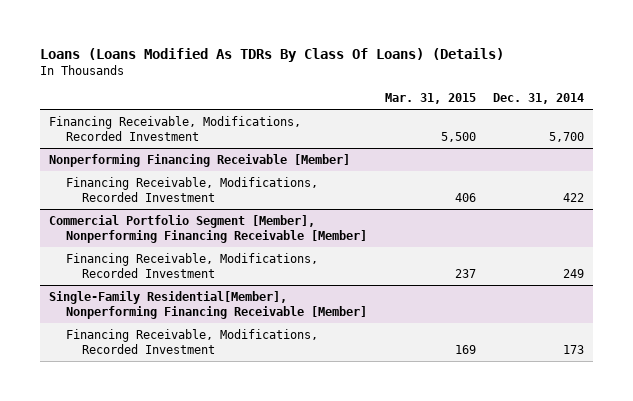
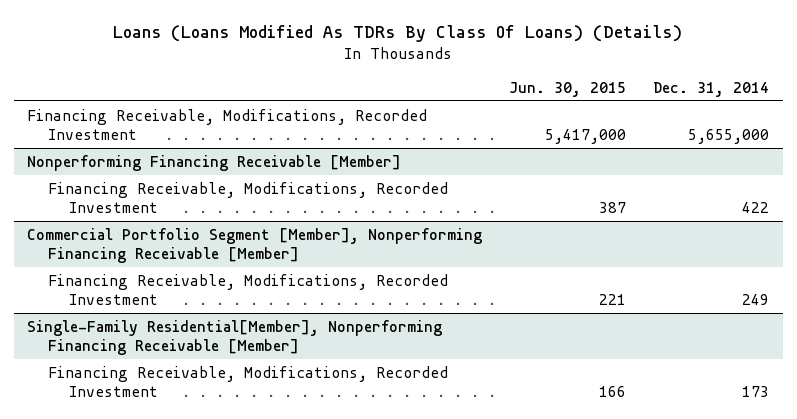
[384,93,476,105] Mar. 31, 2015 -> none
none -> [509,81,627,97] Jun. 30, 2015
[549,131,585,142] 5,700 -> [688,129,770,145] 5,655,000

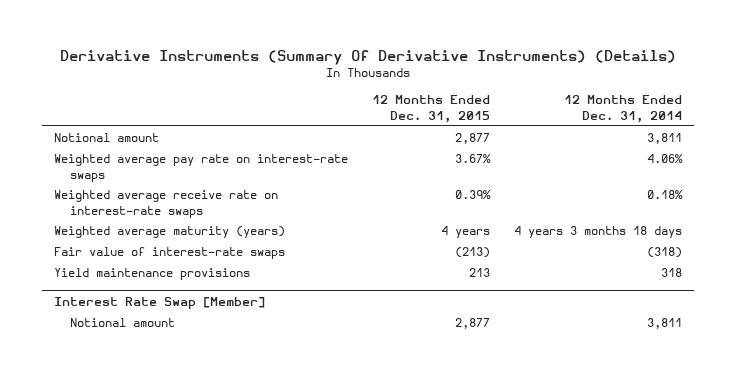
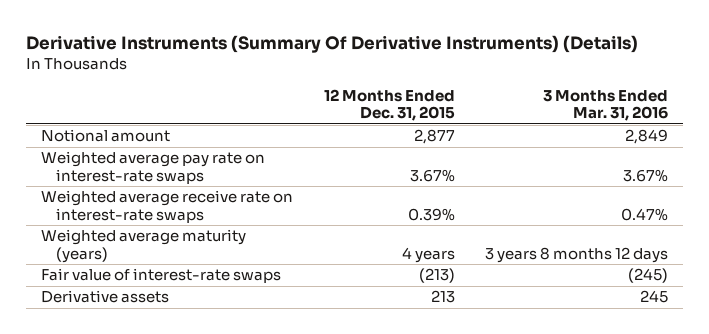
[564,95,683,123] 12 Months Ended Dec. 31, 2014 -> none
none -> [542,89,668,122] 3 Months Ended Mar. 31, 2016
[54,296,266,309] Interest Rate Swap [Member] -> none
[70,318,176,328] Notional amount -> none
[54,268,251,281] Yield maintenance provisions -> [41,290,170,304] Derivative assets

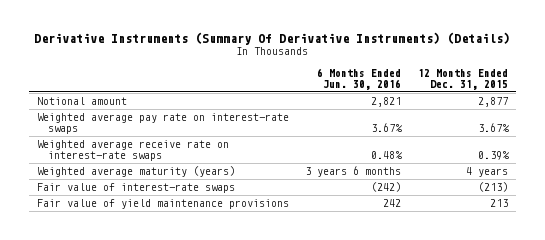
[542,89,668,122] 3 Months Ended Mar. 31, 2016 -> none
none -> [317,67,402,90] 6 Months Ended Jun. 30, 2016
[41,290,170,304] Derivative assets -> [37,199,290,210] Fair value of yield maintenance provisions

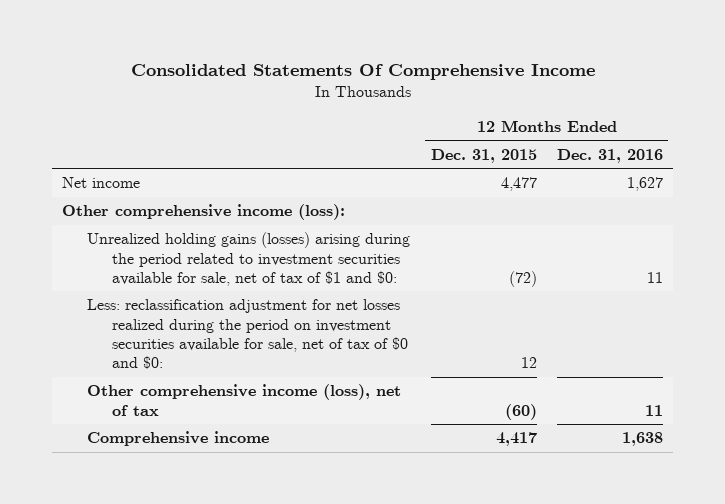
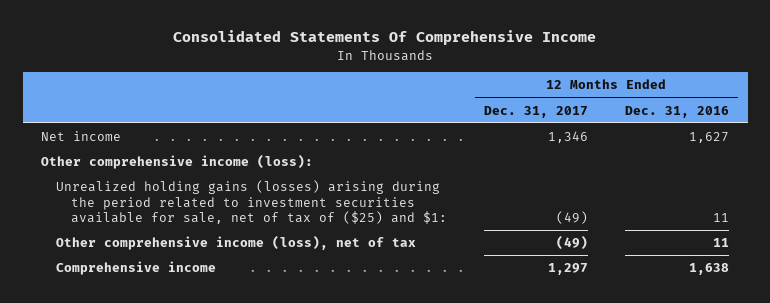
[430,148,537,163] Dec. 31, 2015 -> none
none -> [483,105,588,118] Dec. 31, 2017
[86,299,408,370] Less: reclassification adjustment for net losses realized during the period on investment securities available for sale, net of tax of $0 and $0: -> none
[86,232,410,286] Unrealized holding gains (losses) arising during the period related to investment securities available for sale, net of tax of $1 and $0: -> [55,180,447,225] Unrealized holding gains (losses) arising during the period related to investment securities available for sale, net of tax of ($25) and $1:

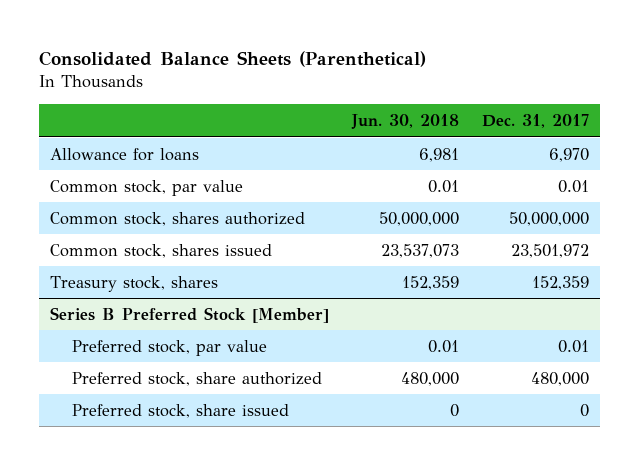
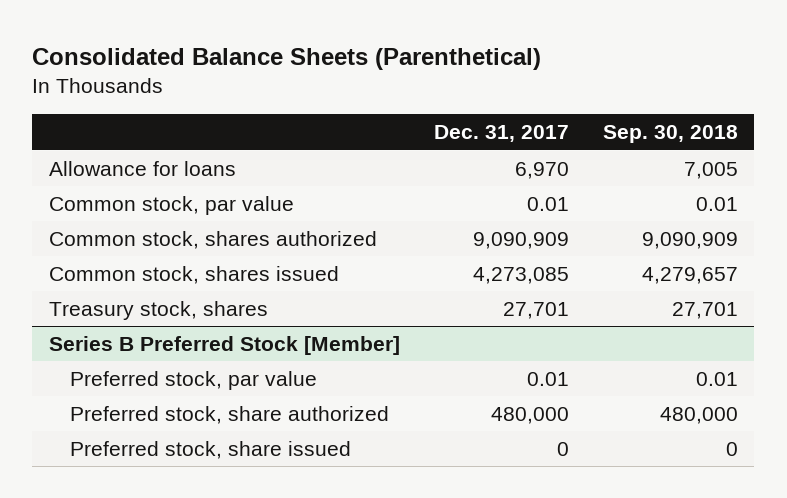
[351,114,460,130] Jun. 30, 2018 -> none
none -> [602,125,738,144] Sep. 30, 2018
[508,211,589,226] 50,000,000 -> [472,231,569,249] 9,090,909
[510,243,589,258] 23,501,972 -> [472,266,569,284] 4,273,085
[531,275,589,290] 152,359 -> [502,301,569,319] 27,701

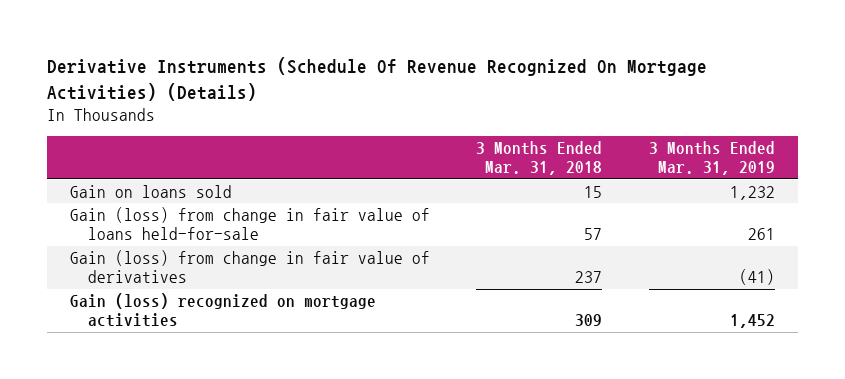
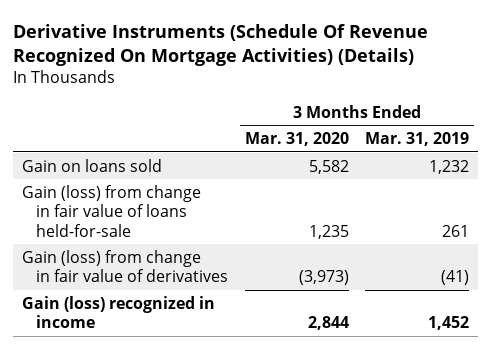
[476,141,603,176] 3 Months Ended Mar. 31, 2018 -> none
none -> [244,131,349,146] Mar. 31, 2020
[70,292,377,328] Gain (loss) recognized on mortgage activities -> [21,295,215,329] Gain (loss) recognized in income

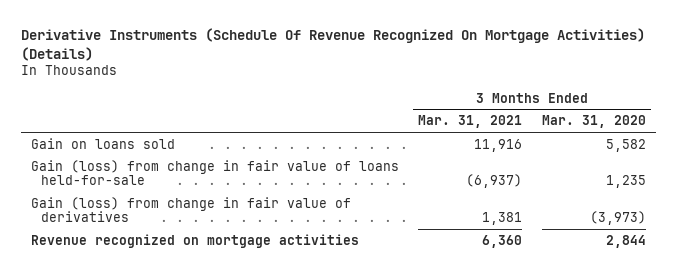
[365,131,470,146] Mar. 31, 2019 -> none
none -> [418,115,523,129] Mar. 31, 2021
[21,295,215,329] Gain (loss) recognized in income -> [30,233,359,248] Revenue recognized on mortgage activities

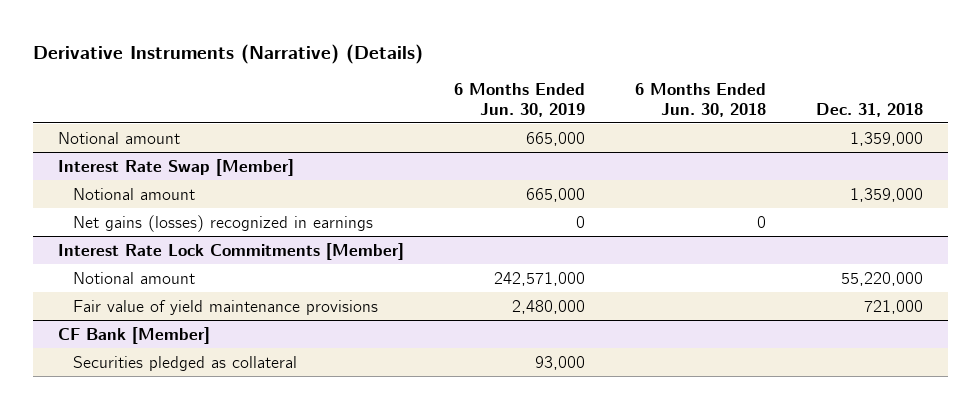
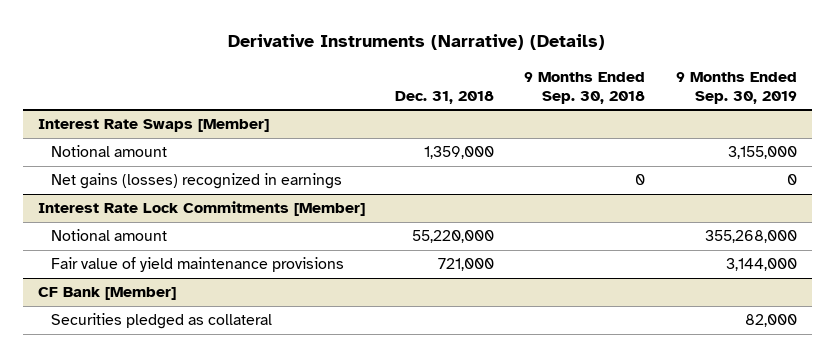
[453,83,585,117] 6 Months Ended Jun. 30, 2019 -> none
[634,83,766,117] 6 Months Ended Jun. 30, 2018 -> none
none -> [524,71,646,104] 9 Months Ended Sep. 30, 2018
none -> [675,71,797,104] 9 Months Ended Sep. 30, 2019
[57,131,180,144] Notional amount -> none
[57,158,294,176] Interest Rate Swap [Member] -> [38,119,270,133] Interest Rate Swaps [Member]

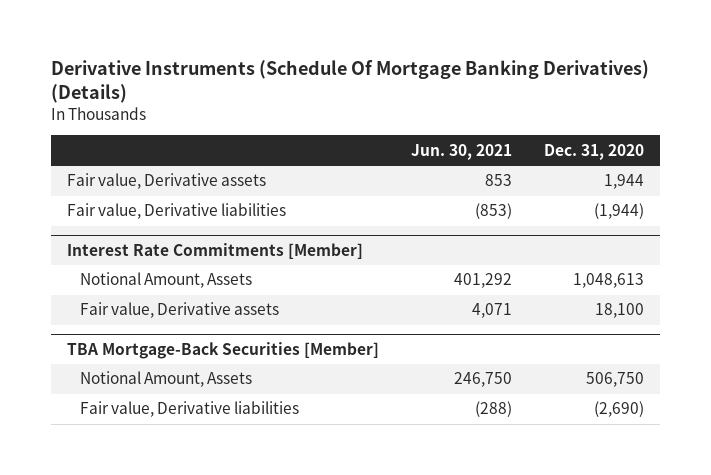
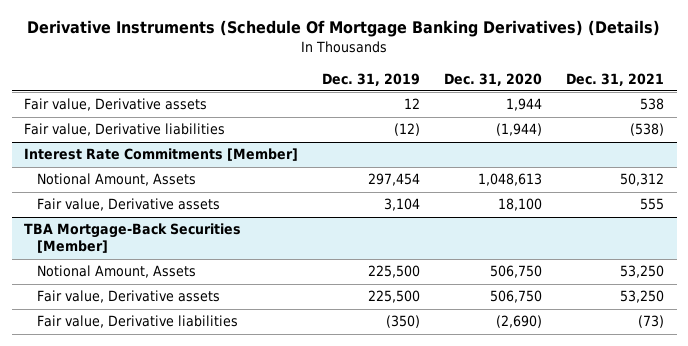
[410,143,512,160] Jun. 30, 2021 -> none
none -> [321,72,420,86] Dec. 31, 2019
none -> [566,72,665,86] Dec. 31, 2021
none -> [36,290,220,304] Fair value, Derivative assets

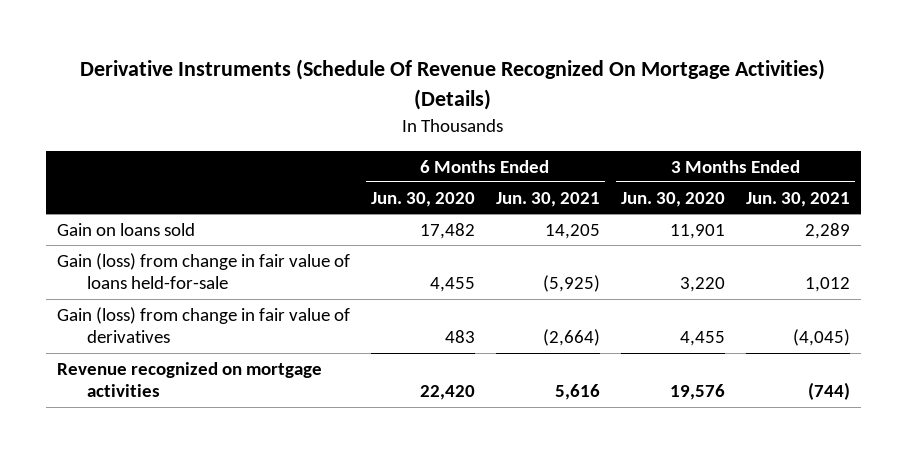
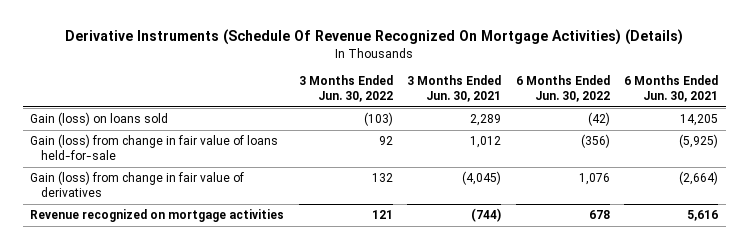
[370,191,475,207] Jun. 30, 2020 -> none
[620,191,725,207] Jun. 30, 2020 -> none
none -> [298,75,393,103] 3 Months Ended Jun. 30, 2022
none -> [515,75,610,103] 6 Months Ended Jun. 30, 2022
[56,222,195,236] Gain on loans sold -> [29,112,168,127] Gain (loss) on loans sold

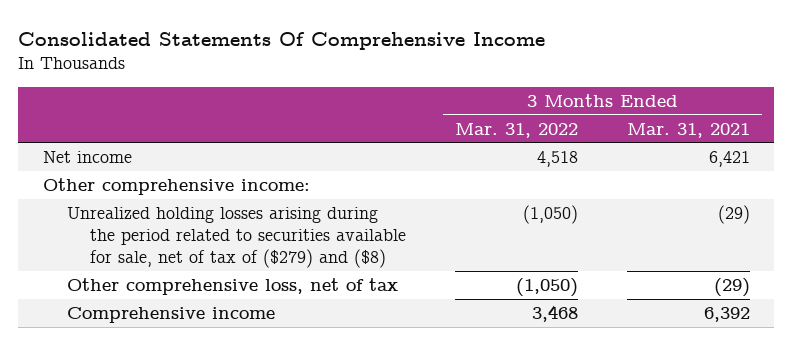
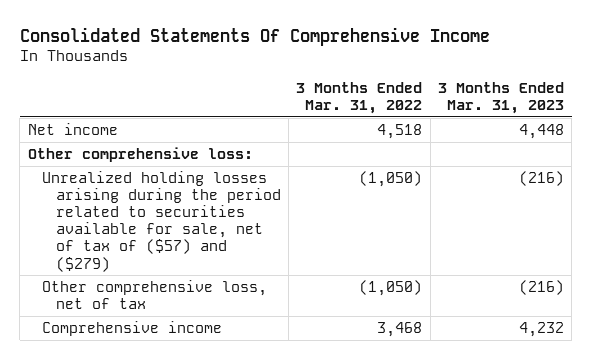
[626,122,750,138] Mar. 31, 2021 -> none
none -> [438,81,565,114] 3 Months Ended Mar. 31, 2023
[42,177,310,195] Other comprehensive income: -> [27,146,253,162] Other comprehensive loss:
[66,206,407,268] Unrealized holding losses arising during the period related to securities available for sale, net of tax of ($279) and ($8) -> [41,170,281,272] Unrealized holding losses arising during the period related to securities available for sale, net of tax of ($57) and ($279)

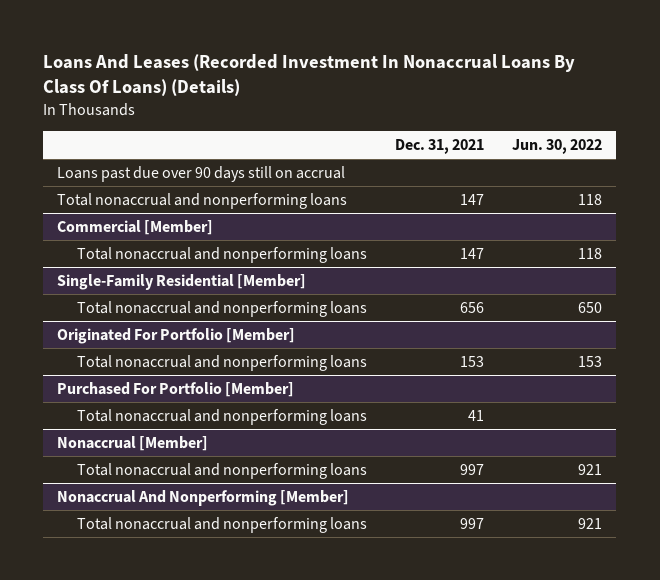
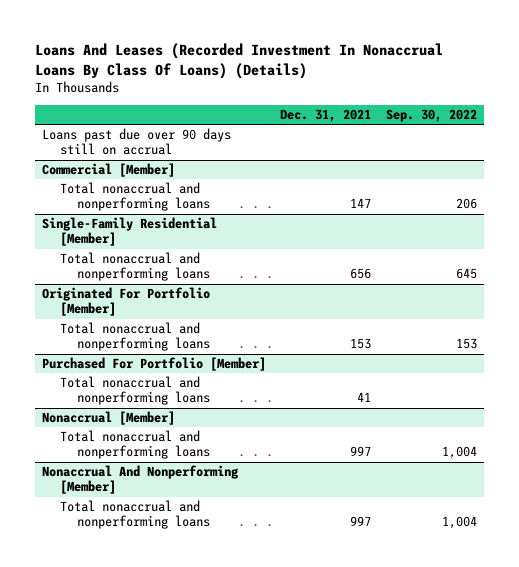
[512,139,603,155] Jun. 30, 2022 -> none
none -> [385,108,477,122] Sep. 30, 2022
[57,192,348,209] Total nonaccrual and nonperforming loans -> none

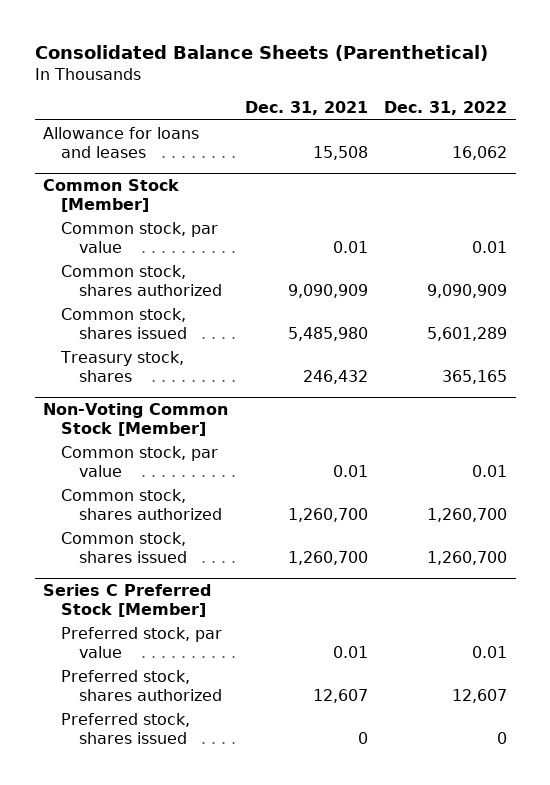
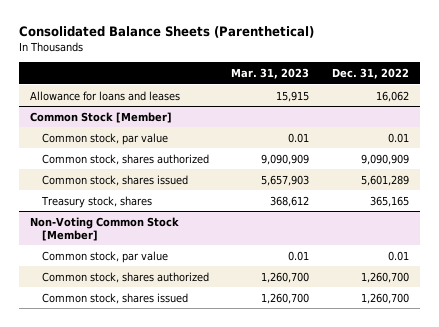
[244,101,368,116] Dec. 31, 2021 -> none
none -> [231,68,310,80] Mar. 31, 2023
[42,584,211,617] Series C Preferred Stock [Member] -> none
[61,626,223,658] Preferred stock, par value -> none
[61,669,223,701] Preferred stock, shares authorized -> none
[61,712,191,744] Preferred stock, shares issued -> none

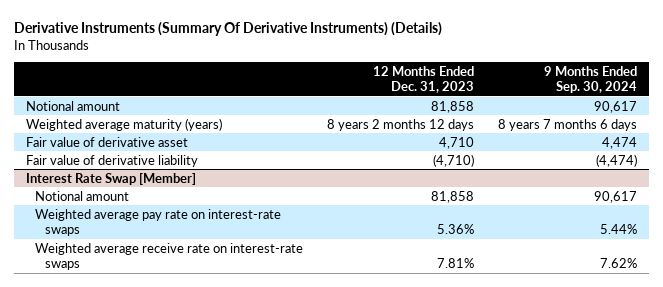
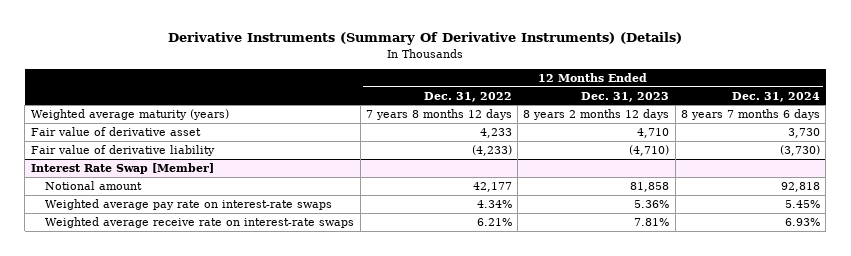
[544,65,638,94] 9 Months Ended Sep. 30, 2024 -> none
none -> [423,91,512,102] Dec. 31, 2022
none -> [732,91,821,102] Dec. 31, 2024
[26,100,121,111] Notional amount -> none

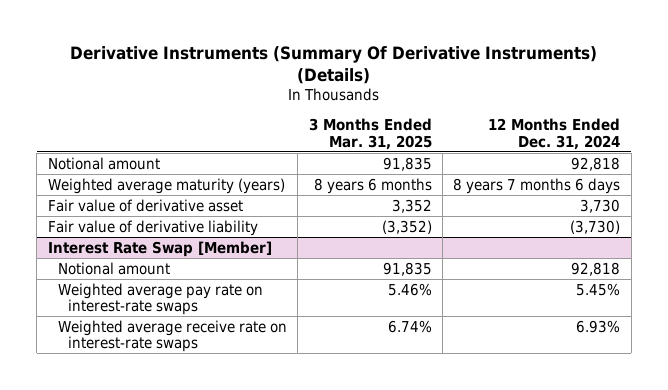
[423,91,512,102] Dec. 31, 2022 -> none
[581,91,670,102] Dec. 31, 2023 -> none
none -> [308,118,432,150] 3 Months Ended Mar. 31, 2025
none -> [47,156,160,170] Notional amount

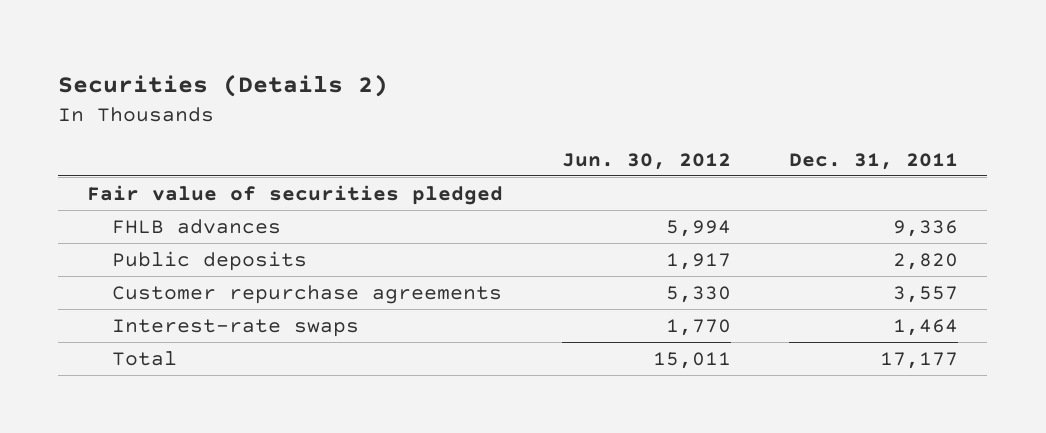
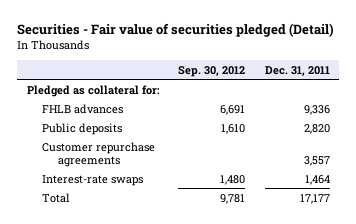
[58,73,389,97] Securities (Details 2) -> [16,23,334,38] Securities - Fair value of securities pledged (Detail)
[561,152,731,170] Jun. 30, 2012 -> none
none -> [178,65,246,77] Sep. 30, 2012
[87,185,504,206] Fair value of securities pledged -> [26,84,160,97] Pledged as collateral for:

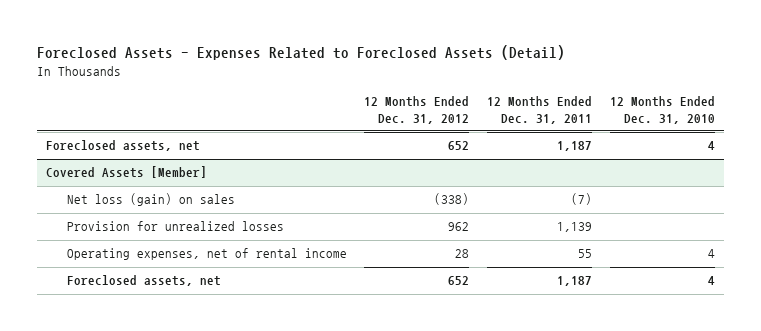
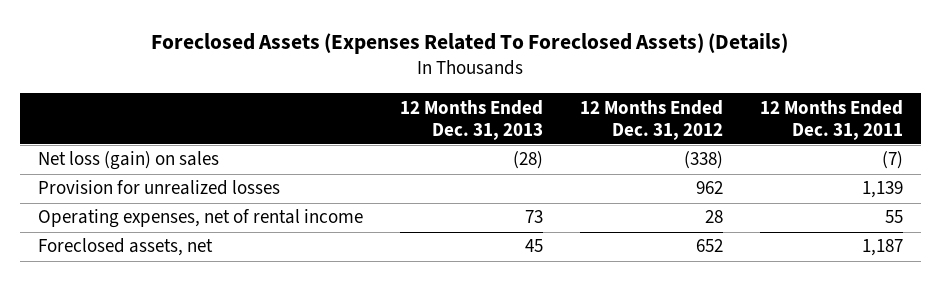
[37,45,566,61] Foreclosed Assets - Expenses Related to Foreclosed Assets (Detail) -> [151,32,789,54] Foreclosed Assets (Expenses Related To Foreclosed Assets) (Details)
[609,96,715,124] 12 Months Ended Dec. 31, 2010 -> none
none -> [399,99,543,140] 12 Months Ended Dec. 31, 2013
[46,140,201,152] Foreclosed assets, net -> none
[46,166,208,179] Covered Assets [Member] -> none

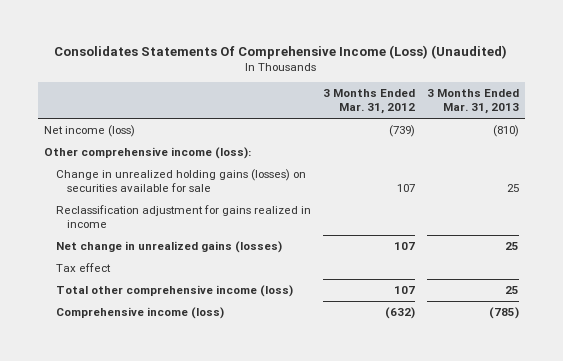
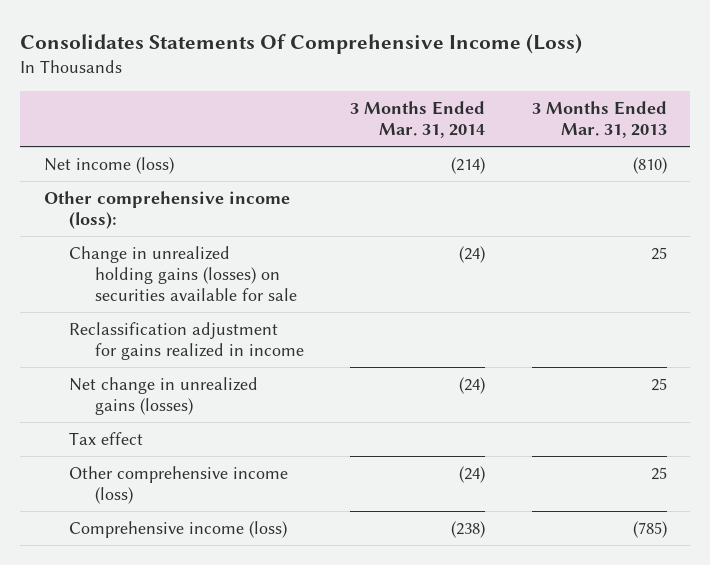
[54,44,508,59] Consolidates Statements Of Comprehensive Income (Loss) (Unaudited) -> [20,33,583,54] Consolidates Statements Of Comprehensive Income (Loss)
[322,89,415,115] 3 Months Ended Mar. 31, 2012 -> none
none -> [350,101,486,139] 3 Months Ended Mar. 31, 2014
[55,285,293,298] Total other comprehensive income (loss) -> [69,465,289,504] Other comprehensive income (loss)

